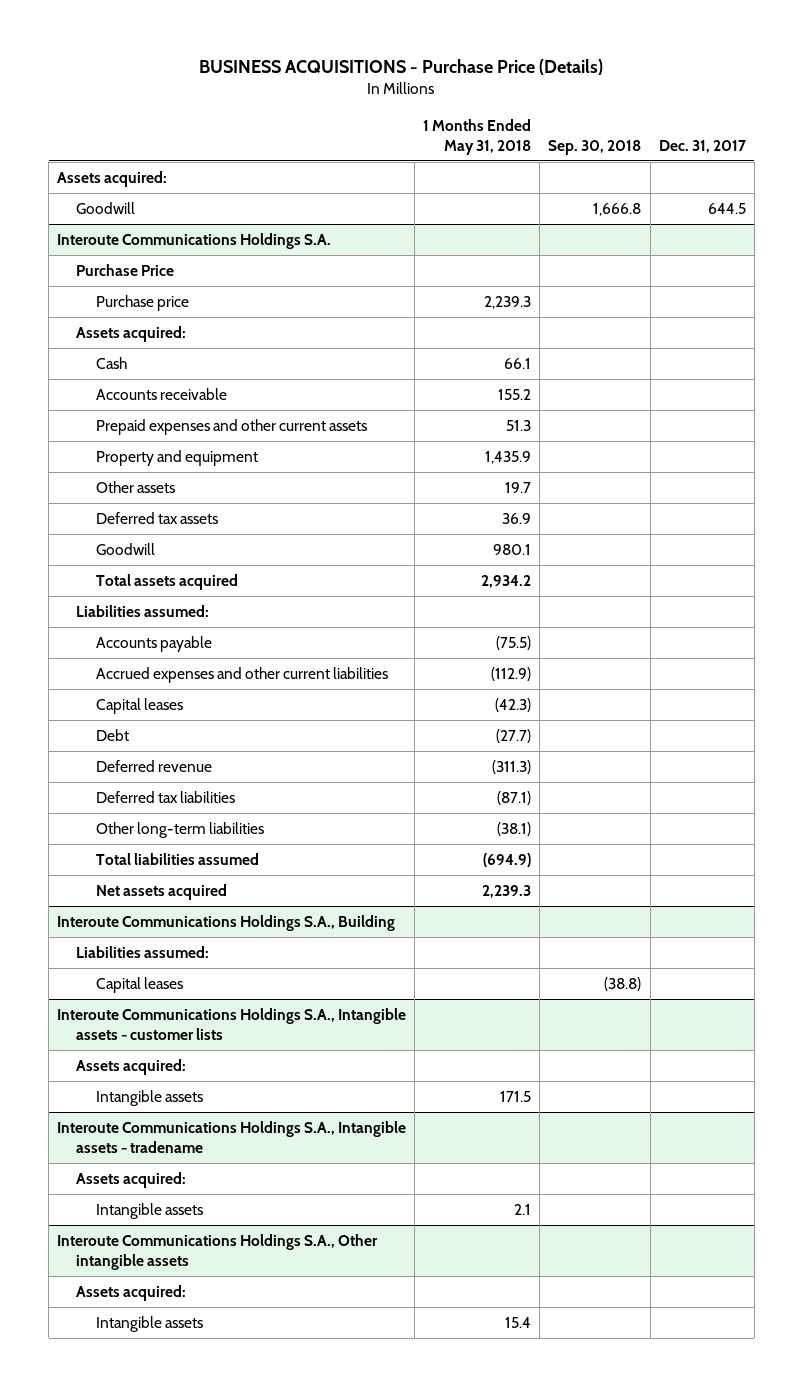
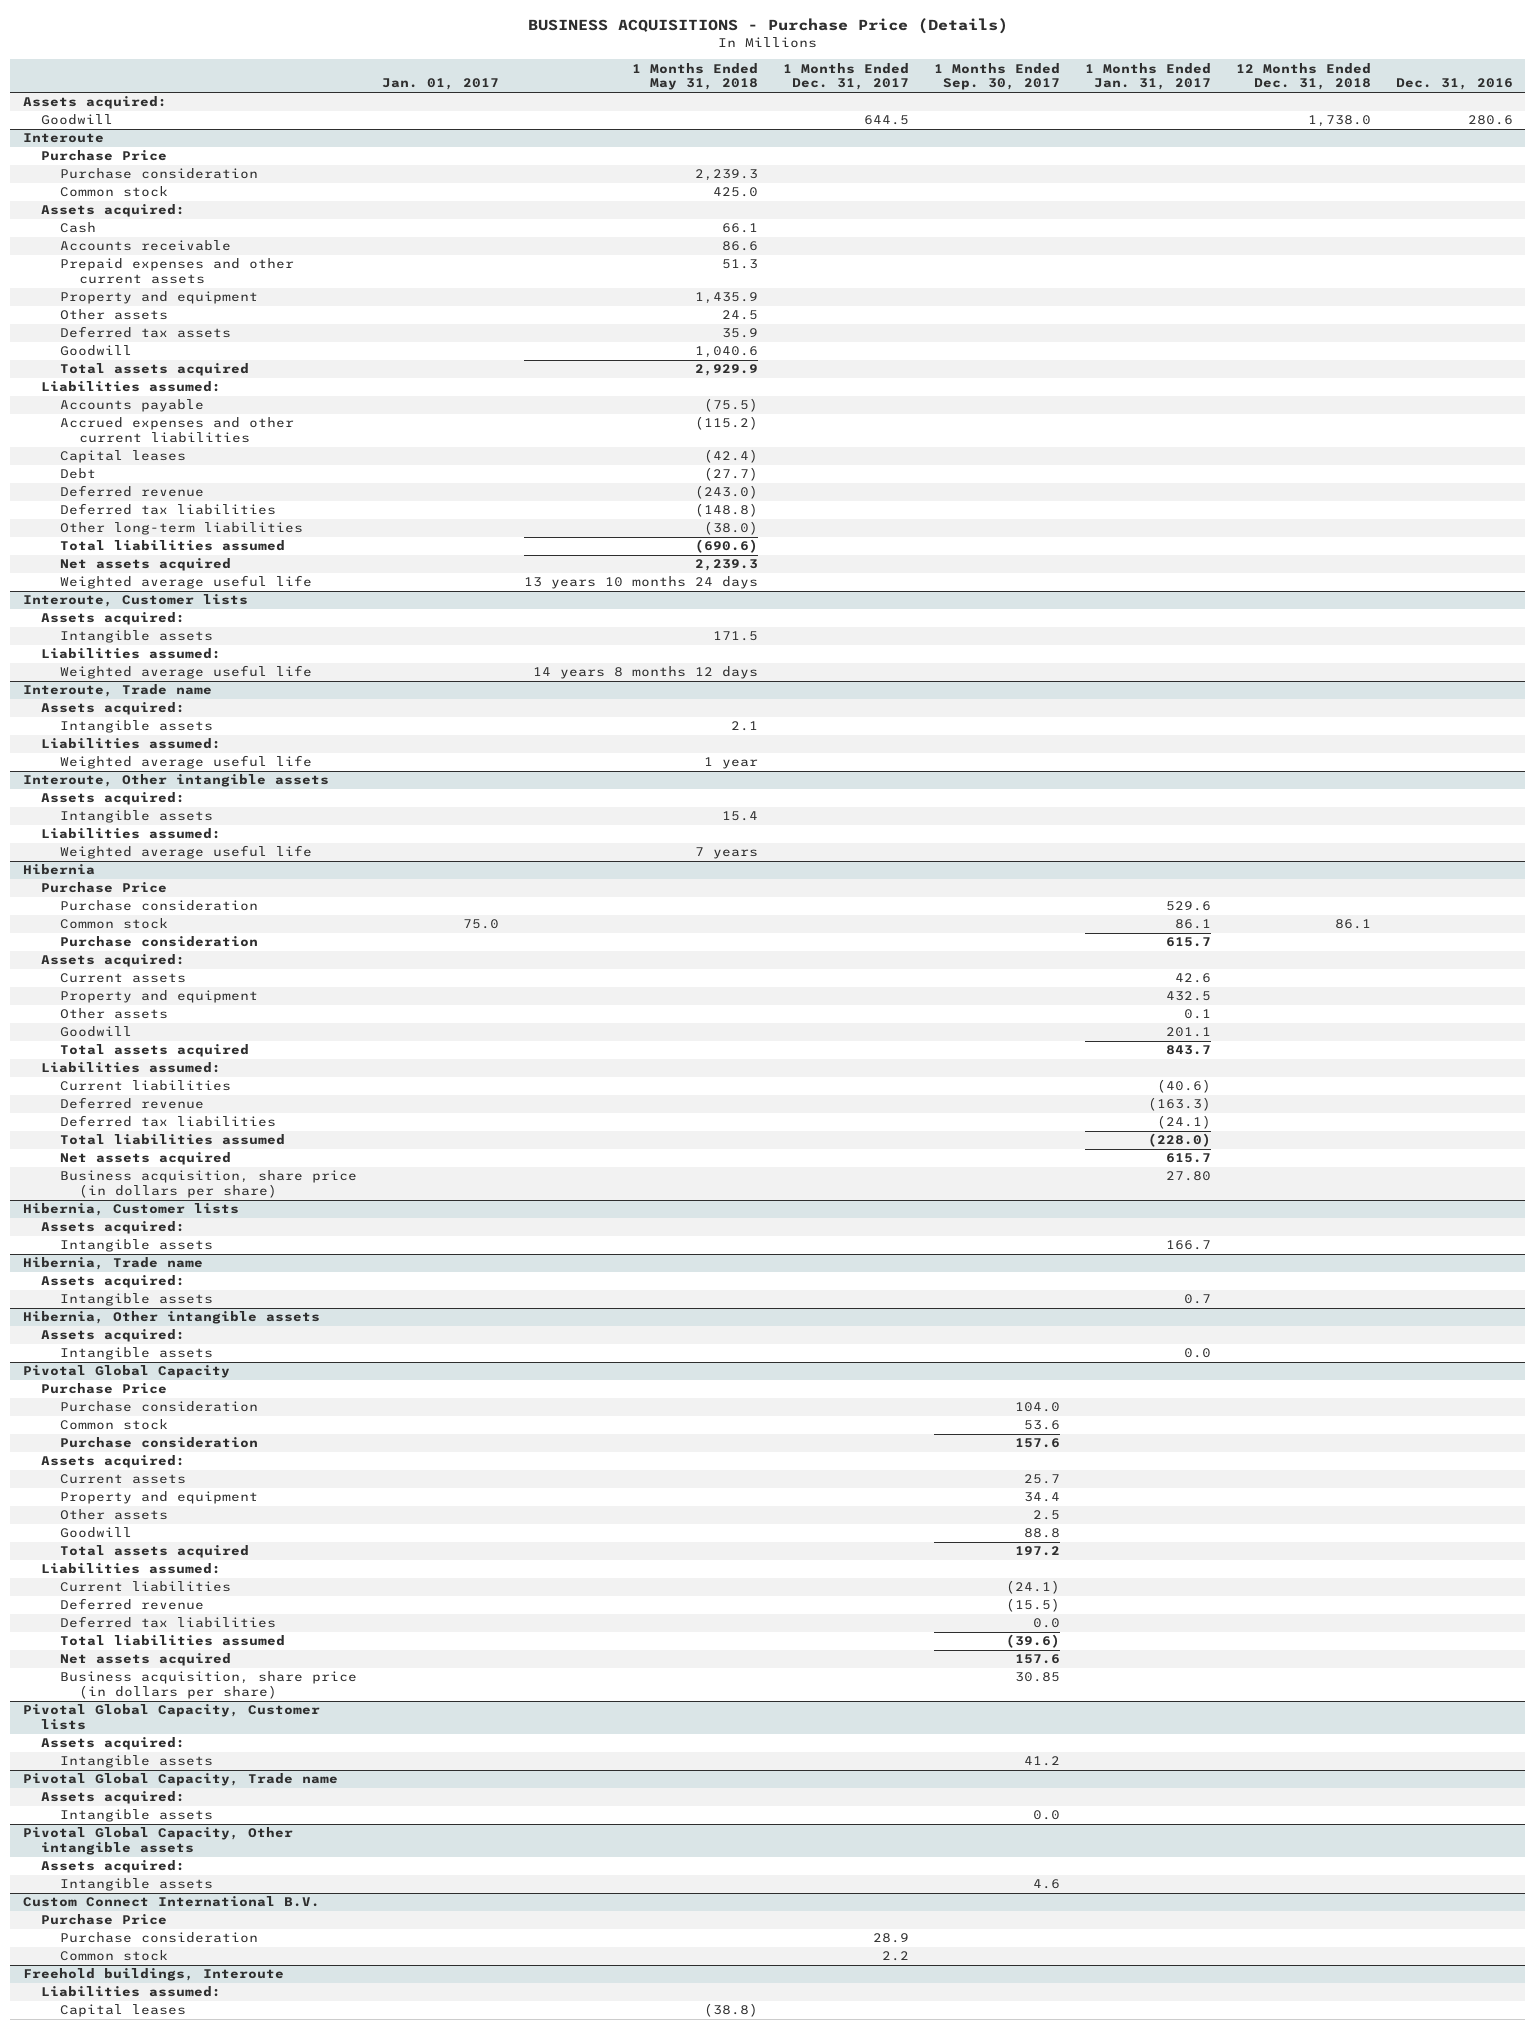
[548,139,642,155] Sep. 30, 2018 -> none
[658,139,746,153] Dec. 31, 2017 -> none
none -> [382,78,500,91] Jan. 01, 2017
none -> [782,62,909,91] 1 Months Ended Dec. 31, 2017
none -> [933,62,1060,91] 1 Months Ended Sep. 30, 2017
none -> [1084,62,1211,91] 1 Months Ended Jan. 31, 2017
none -> [1235,62,1371,91] 12 Months Ended Dec. 31, 2018
none -> [1395,78,1513,91] Dec. 31, 2016
[57,233,332,250] Interoute Communications Holdings S.A. -> [22,133,104,144] Interoute
[95,295,189,312] Purchase price -> [60,168,259,180] Purchase consideration
none -> [60,186,169,198] Common stock
[498,389,532,401] 155.2 -> [722,241,759,252] 86.6
[505,482,532,494] 19.7 -> [722,310,759,321] 24.5
[502,513,532,525] 36.9 -> [722,328,759,339] 35.9
[493,544,532,556] 980.1 -> [695,346,759,359] 1,040.6
[481,575,532,589] 2,934.2 -> [695,364,759,377] 2,929.9
[491,667,532,682] (112.9) -> [695,416,759,431] (115.2)
[495,698,532,713] (42.3) -> [704,449,759,464] (42.4)
[492,760,532,775] (311.3) -> [695,485,759,500] (243.0)
[497,791,532,806] (87.1) -> [695,503,759,518] (148.8)
[497,822,532,837] (38.1) -> [704,521,759,536] (38.0)
[483,853,532,868] (694.9) -> [695,539,759,554] (690.6)
[57,915,396,932] Interoute Communications Holdings S.A., Building -> none
[76,946,210,959] Liabilities assumed: -> none
[95,977,183,994] Capital leases -> none
none -> [60,575,313,590] Weighted average useful life
[57,1008,407,1040] Interoute Communications Holdings S.A., Intangible assets - customer lists -> [22,594,248,608] Interoute, Customer lists
none -> [41,648,222,660] Liabilities assumed:
none -> [60,665,313,680] Weighted average useful life
[57,1121,407,1153] Interoute Communications Holdings S.A., Intangible assets - tradename -> [22,684,212,698] Interoute, Trade name
none -> [41,738,222,750] Liabilities assumed:
none -> [60,755,313,770] Weighted average useful life
[57,1234,379,1270] Interoute Communications Holdings S.A., Other intangible assets -> [22,774,329,788] Interoute, Other intangible assets
none -> [41,828,222,840] Liabilities assumed:
none -> [60,845,313,860] Weighted average useful life
none -> [22,864,95,876] Hibernia
none -> [41,882,168,894] Purchase Price
none -> [60,900,259,912] Purchase consideration
none -> [60,918,169,930] Common stock
none -> [60,936,259,948] Purchase consideration
none -> [41,954,186,968] Assets acquired:
none -> [60,973,187,984] Current assets
none -> [60,990,259,1004] Property and equipment
none -> [60,1008,169,1020] Other assets
none -> [60,1026,133,1038] Goodwill
none -> [60,1044,250,1058] Total assets acquired
none -> [41,1062,222,1074] Liabilities assumed:
none -> [60,1080,232,1092] Current liabilities
none -> [60,1097,205,1110] Deferred revenue
none -> [60,1115,277,1128] Deferred tax liabilities
none -> [60,1134,286,1146] Total liabilities assumed
none -> [60,1152,232,1166] Net assets acquired
none -> [60,1170,358,1199] Business acquisition, share price (in dollars per share)
none -> [22,1203,239,1217] Hibernia, Customer lists
none -> [41,1221,186,1235] Assets acquired:
none -> [60,1239,214,1253] Intangible assets
none -> [22,1257,203,1271] Hibernia, Trade name
none -> [41,1275,186,1289] Assets acquired:
none -> [60,1293,214,1307] Intangible assets
none -> [22,1311,320,1325] Hibernia, Other intangible assets
none -> [41,1329,186,1343] Assets acquired:
none -> [60,1347,214,1361] Intangible assets
none -> [22,1365,230,1379] Pivotal Global Capacity
none -> [41,1383,168,1395] Purchase Price
none -> [60,1401,259,1413] Purchase consideration
none -> [60,1419,169,1431] Common stock
none -> [60,1437,259,1449] Purchase consideration
none -> [41,1455,186,1469] Assets acquired:
none -> [60,1474,187,1485] Current assets
none -> [60,1491,259,1505] Property and equipment
none -> [60,1509,169,1521] Other assets
none -> [60,1527,133,1539] Goodwill
none -> [60,1545,250,1559] Total assets acquired
none -> [41,1563,222,1575] Liabilities assumed:
none -> [60,1581,232,1593] Current liabilities
none -> [60,1598,205,1611] Deferred revenue
none -> [60,1616,277,1629] Deferred tax liabilities
none -> [60,1635,286,1647] Total liabilities assumed
none -> [60,1653,232,1667] Net assets acquired
none -> [60,1671,358,1700] Business acquisition, share price (in dollars per share)
none -> [22,1704,320,1731] Pivotal Global Capacity, Customer lists
none -> [41,1737,186,1751] Assets acquired:
none -> [60,1755,214,1769] Intangible assets
none -> [22,1773,338,1787] Pivotal Global Capacity, Trade name
none -> [41,1791,186,1805] Assets acquired:
none -> [60,1809,214,1823] Intangible assets
none -> [22,1827,293,1856] Pivotal Global Capacity, Other intangible assets
none -> [41,1860,186,1874] Assets acquired:
none -> [60,1878,214,1892] Intangible assets
none -> [22,1896,320,1908] Custom Connect International B.V.
none -> [41,1914,168,1926] Purchase Price
none -> [60,1932,259,1944] Purchase consideration
none -> [60,1950,169,1962] Common stock
none -> [22,1968,284,1982] Freehold buildings, Interoute
none -> [41,1986,222,1998] Liabilities assumed:
none -> [60,2004,187,2018] Capital leases

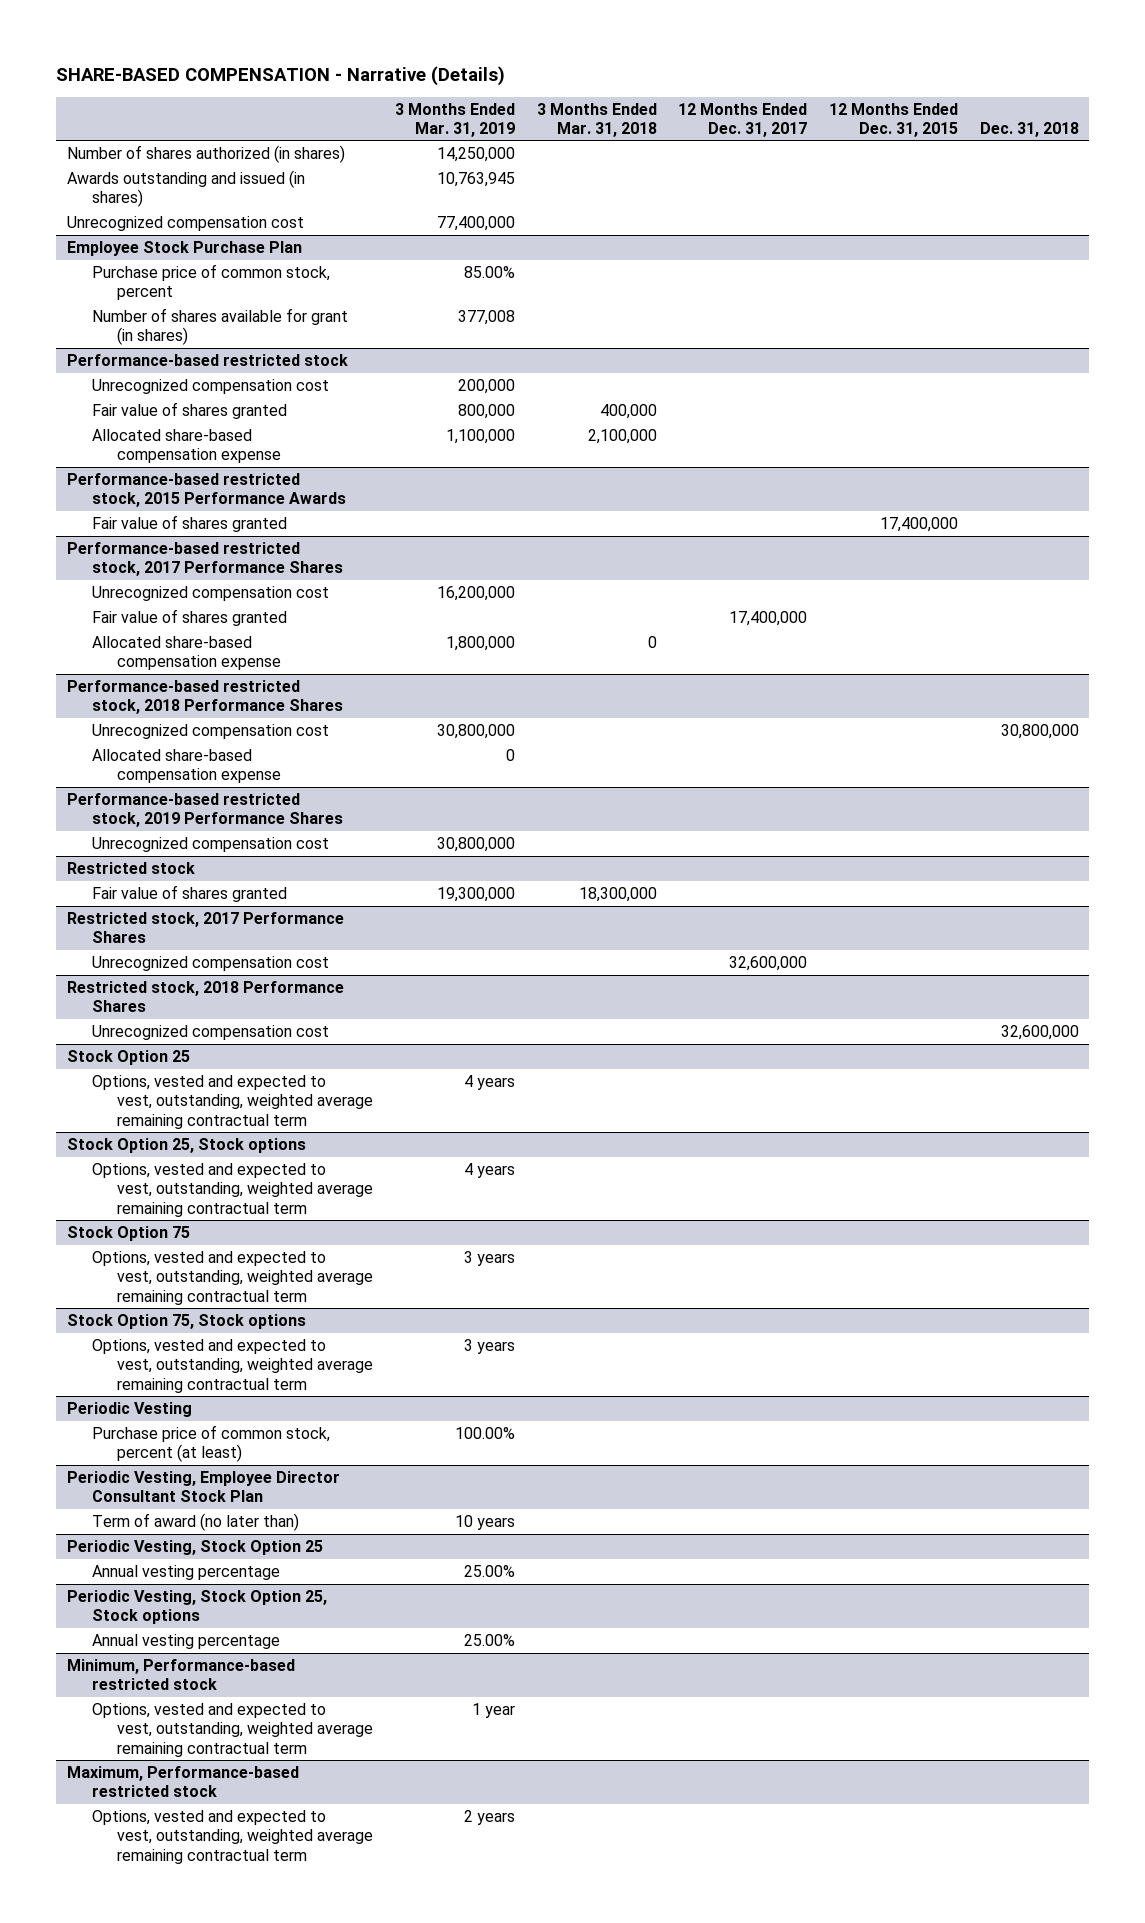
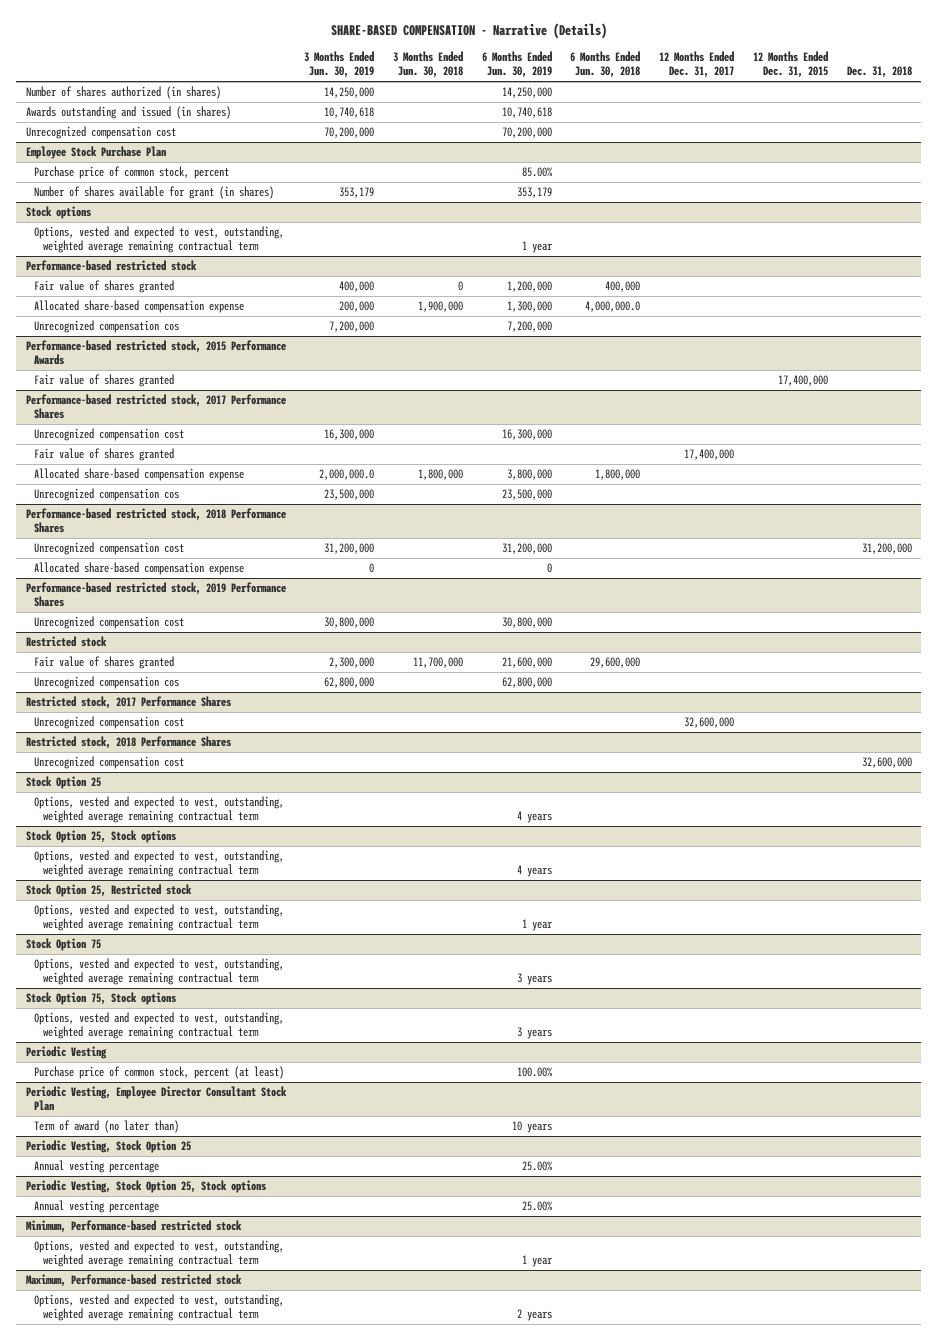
[394,102,515,137] 3 Months Ended Mar. 31, 2019 -> none
[536,102,657,137] 3 Months Ended Mar. 31, 2018 -> none
none -> [304,51,375,79] 3 Months Ended Jun. 30, 2019
none -> [393,51,464,79] 3 Months Ended Jun. 30, 2018
none -> [481,51,552,79] 6 Months Ended Jun. 30, 2019
none -> [570,51,641,79] 6 Months Ended Jun. 30, 2018
none -> [25,206,91,220] Stock options
none -> [34,226,285,254] Options, vested and expected to vest, outstanding, weighted average remaining contractual term
[91,378,329,394] Unrecognized compensation cost -> none
none -> [34,320,180,334] Unrecognized compensation cos
none -> [34,488,180,502] Unrecognized compensation cos
[1000,723,1079,739] 30,800,000 -> [861,543,912,555] 31,200,000
none -> [34,676,180,690] Unrecognized compensation cos
none -> [25,884,192,898] Stock Option 25, Restricted stock
none -> [34,904,285,932] Options, vested and expected to vest, outstanding, weighted average remaining contractual term

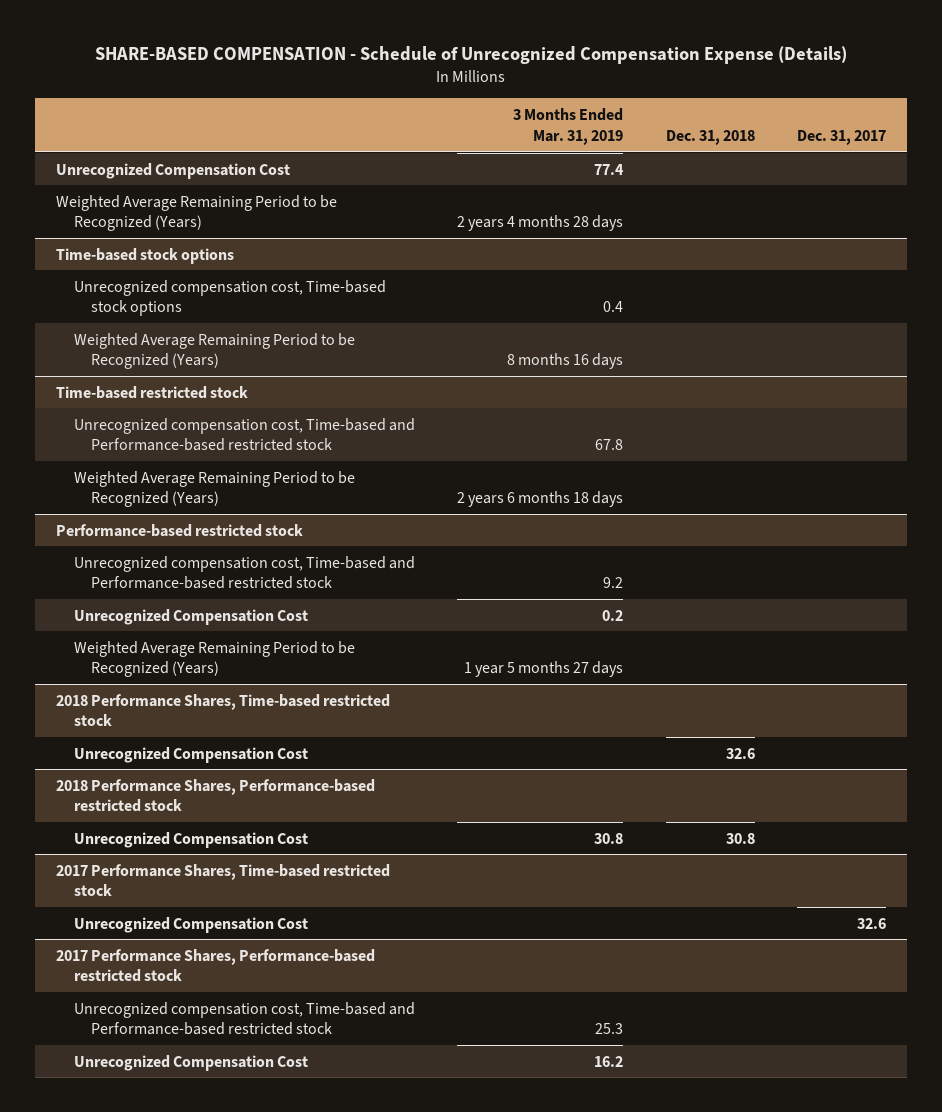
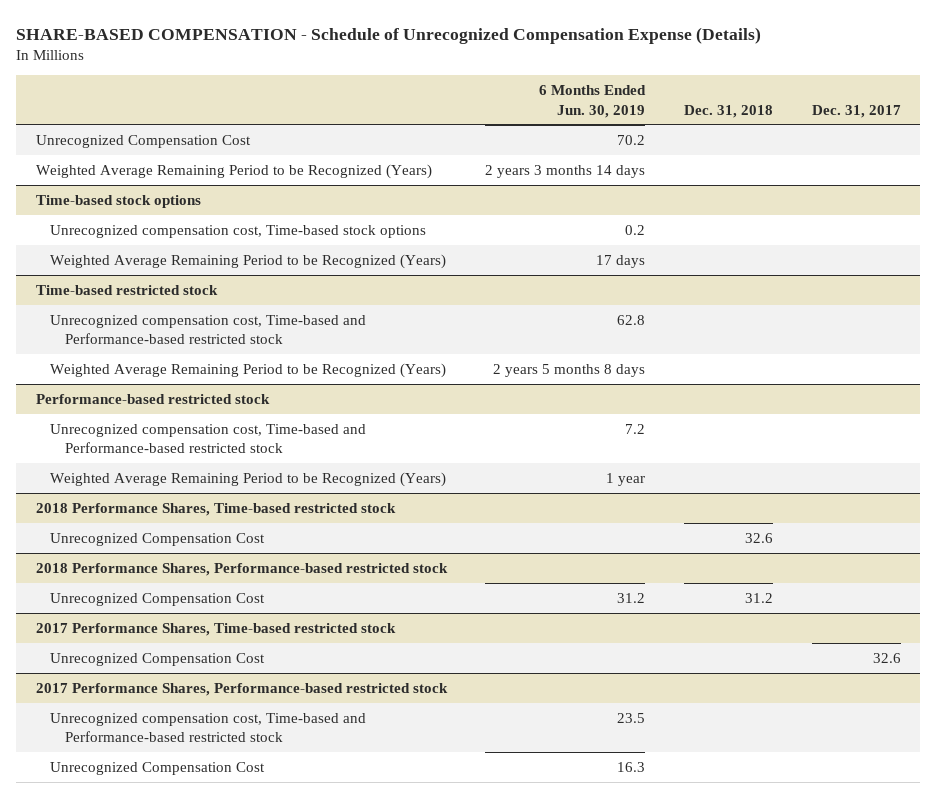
[513,108,624,145] 3 Months Ended Mar. 31, 2019 -> none
none -> [539,85,647,118] 6 Months Ended Jun. 30, 2019
[73,608,308,625] Unrecognized Compensation Cost -> none
[725,832,755,844] 30.8 -> [745,592,774,603] 31.2

